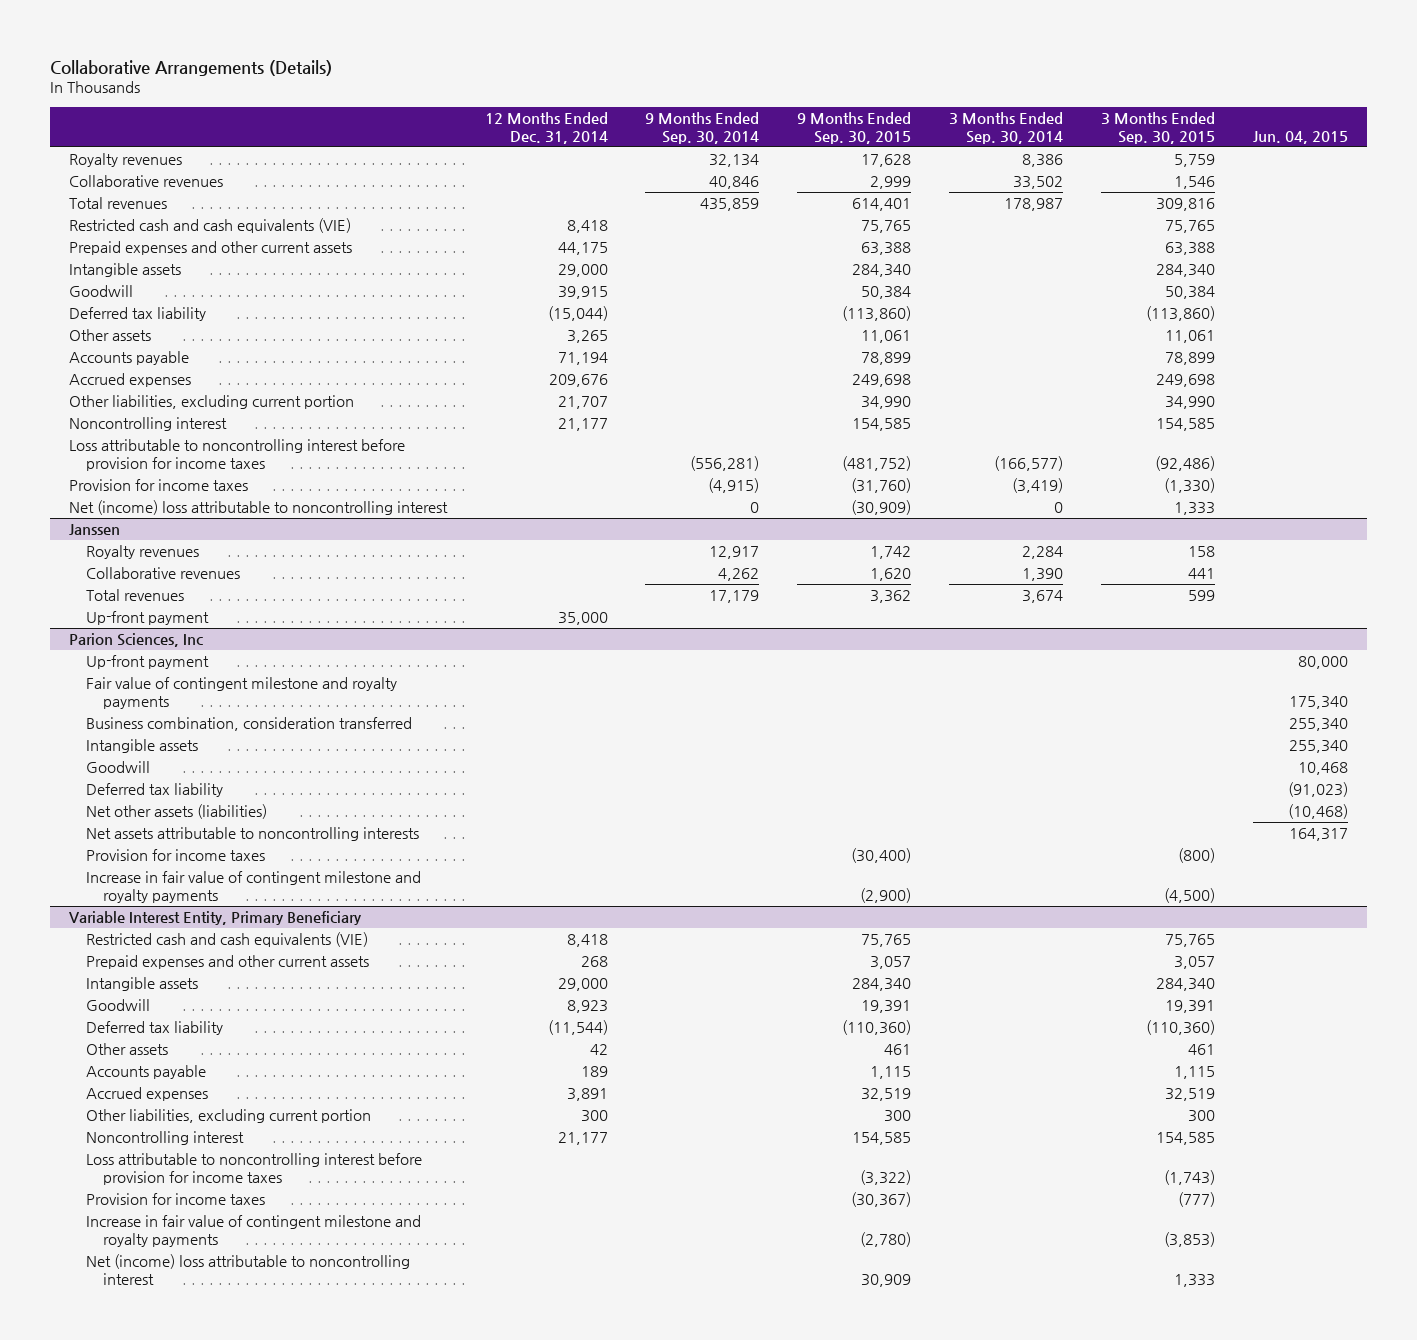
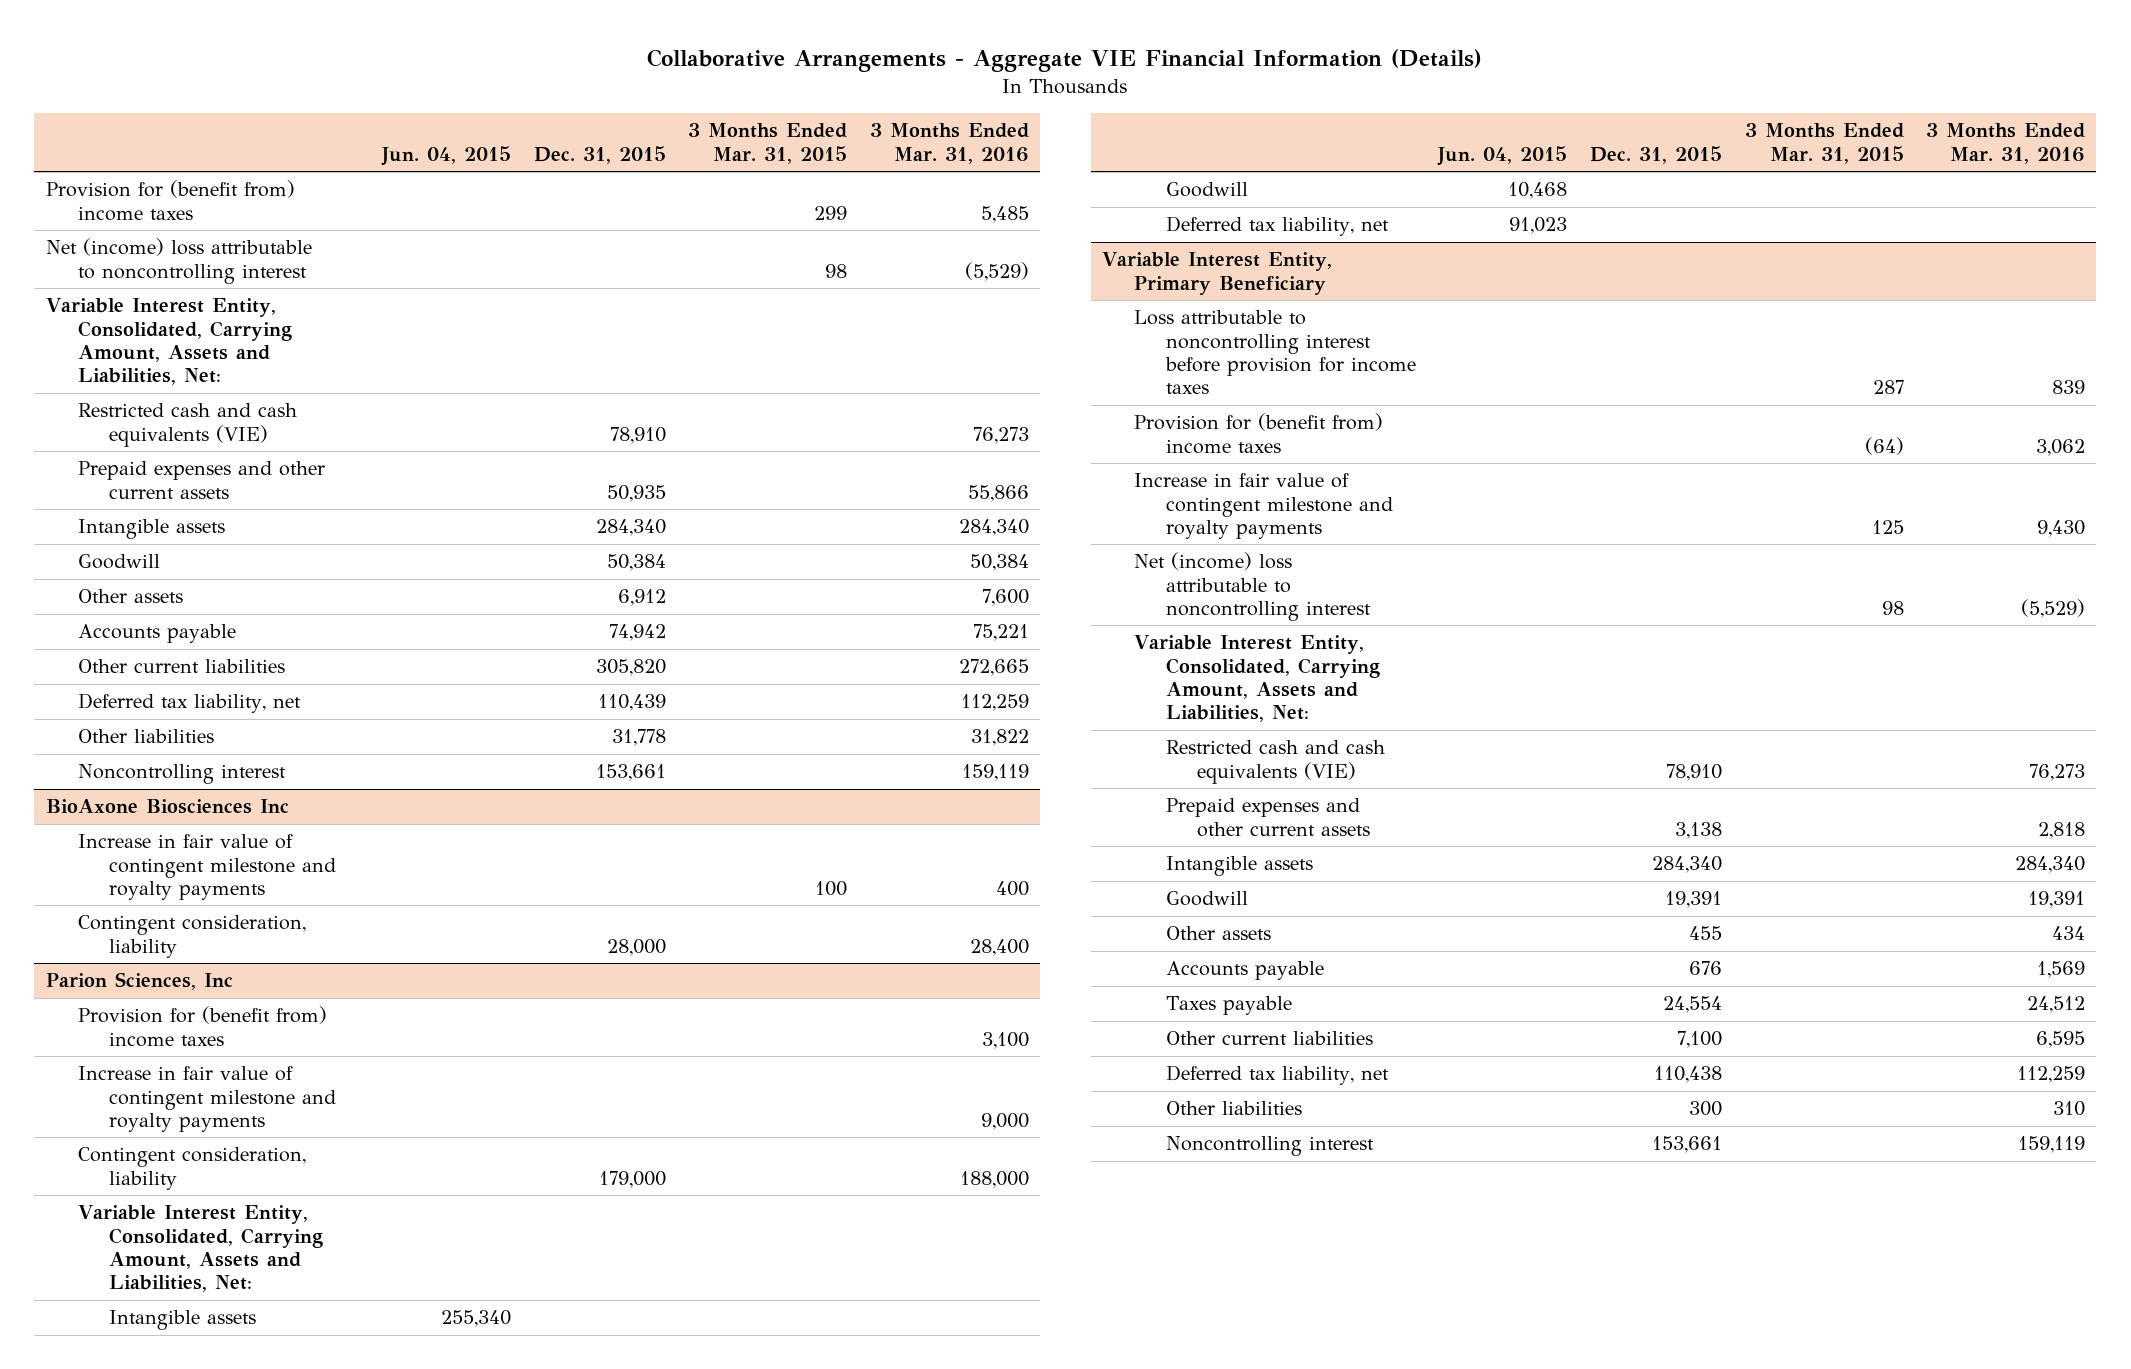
[49,59,332,76] Collaborative Arrangements (Details) -> [647,48,1483,72] Collaborative Arrangements - Aggregate VIE Financial Information (Details)
[484,112,608,145] 12 Months Ended Dec. 31, 2014 -> none
[645,112,760,145] 9 Months Ended Sep. 30, 2014 -> none
[797,112,912,145] 9 Months Ended Sep. 30, 2015 -> none
[949,112,1064,145] 3 Months Ended Sep. 30, 2014 -> none
[1101,112,1216,145] 3 Months Ended Sep. 30, 2015 -> none
none -> [533,145,666,164] Dec. 31, 2015
none -> [688,123,848,164] 3 Months Ended Mar. 31, 2015
none -> [869,123,1029,164] 3 Months Ended Mar. 31, 2016
[68,153,182,168] Royalty revenues -> none
[68,175,223,188] Collaborative revenues -> none
[68,197,167,210] Total revenues -> none
none -> [45,180,295,221] Provision for (benefit from) income taxes
[68,500,448,516] Net (income) loss attributable to noncontrolling interest -> [45,238,312,284] Net (income) loss attributable to noncontrolling interest
none -> [45,298,292,386] Variable Interest Entity, Consolidated, Carrying Amount, Assets and Liabilities, Net:
[68,307,206,322] Deferred tax liability -> none
[68,373,191,388] Accrued expenses -> [77,659,285,674] Other current liabilities
none -> [77,693,301,714] Deferred tax liability, net
[68,395,354,410] Other liabilities, excluding current portion -> [77,729,214,744] Other liabilities
[68,439,405,472] Loss attributable to noncontrolling interest before provision for income taxes -> none
[68,479,248,492] Provision for income taxes -> none
[68,524,120,536] Janssen -> none
[85,545,199,560] Royalty revenues -> none
[85,567,240,580] Collaborative revenues -> none
[85,589,184,602] Total revenues -> none
[85,611,209,626] Up-front payment -> none
none -> [45,799,289,815] BioAxone Biosciences Inc
none -> [77,834,337,901] Increase in fair value of contingent milestone and royalty payments
none -> [77,915,306,958] Contingent consideration, liability
[85,655,209,670] Up-front payment -> none
[85,677,397,710] Fair value of contingent milestone and royalty payments -> none
[85,717,412,732] Business combination, consideration transferred -> none
none -> [77,1006,327,1047] Provision for (benefit from) income taxes
[85,871,421,904] Increase in fair value of contingent milestone and royalty payments -> [77,1066,337,1133] Increase in fair value of contingent milestone and royalty payments
none -> [77,1147,306,1190] Contingent consideration, liability
none -> [77,1205,324,1293] Variable Interest Entity, Consolidated, Carrying Amount, Assets and Liabilities, Net:
[85,804,267,820] Net other assets (liabilities) -> none
[85,827,419,842] Net assets attributable to noncontrolling interests -> none
[85,849,265,862] Provision for income taxes -> none
[85,783,223,798] Deferred tax liability -> [1165,216,1389,237] Deferred tax liability, net
[1288,782,1349,798] (91,023) -> [1509,217,1568,235] 91,023
[85,1153,422,1186] Loss attributable to noncontrolling interest before provision for income taxes -> [1133,310,1416,395] Loss attributable to noncontrolling interest before provision for income taxes
none -> [1133,413,1383,454] Provision for (benefit from) income taxes
[85,1215,421,1248] Increase in fair value of contingent milestone and royalty payments -> [1133,473,1393,540] Increase in fair value of contingent milestone and royalty payments
[85,1254,410,1286] Net (income) loss attributable to noncontrolling interest -> [1133,552,1371,622] Net (income) loss attributable to noncontrolling interest
none -> [1133,635,1380,723] Variable Interest Entity, Consolidated, Carrying Amount, Assets and Liabilities, Net:
[85,1021,223,1036] Deferred tax liability -> none
none -> [1165,996,1292,1016] Taxes payable
[85,1087,208,1102] Accrued expenses -> [1165,1031,1373,1046] Other current liabilities
none -> [1165,1065,1389,1086] Deferred tax liability, net
[85,1109,371,1124] Other liabilities, excluding current portion -> [1165,1101,1302,1116] Other liabilities
[85,1193,265,1206] Provision for income taxes -> none

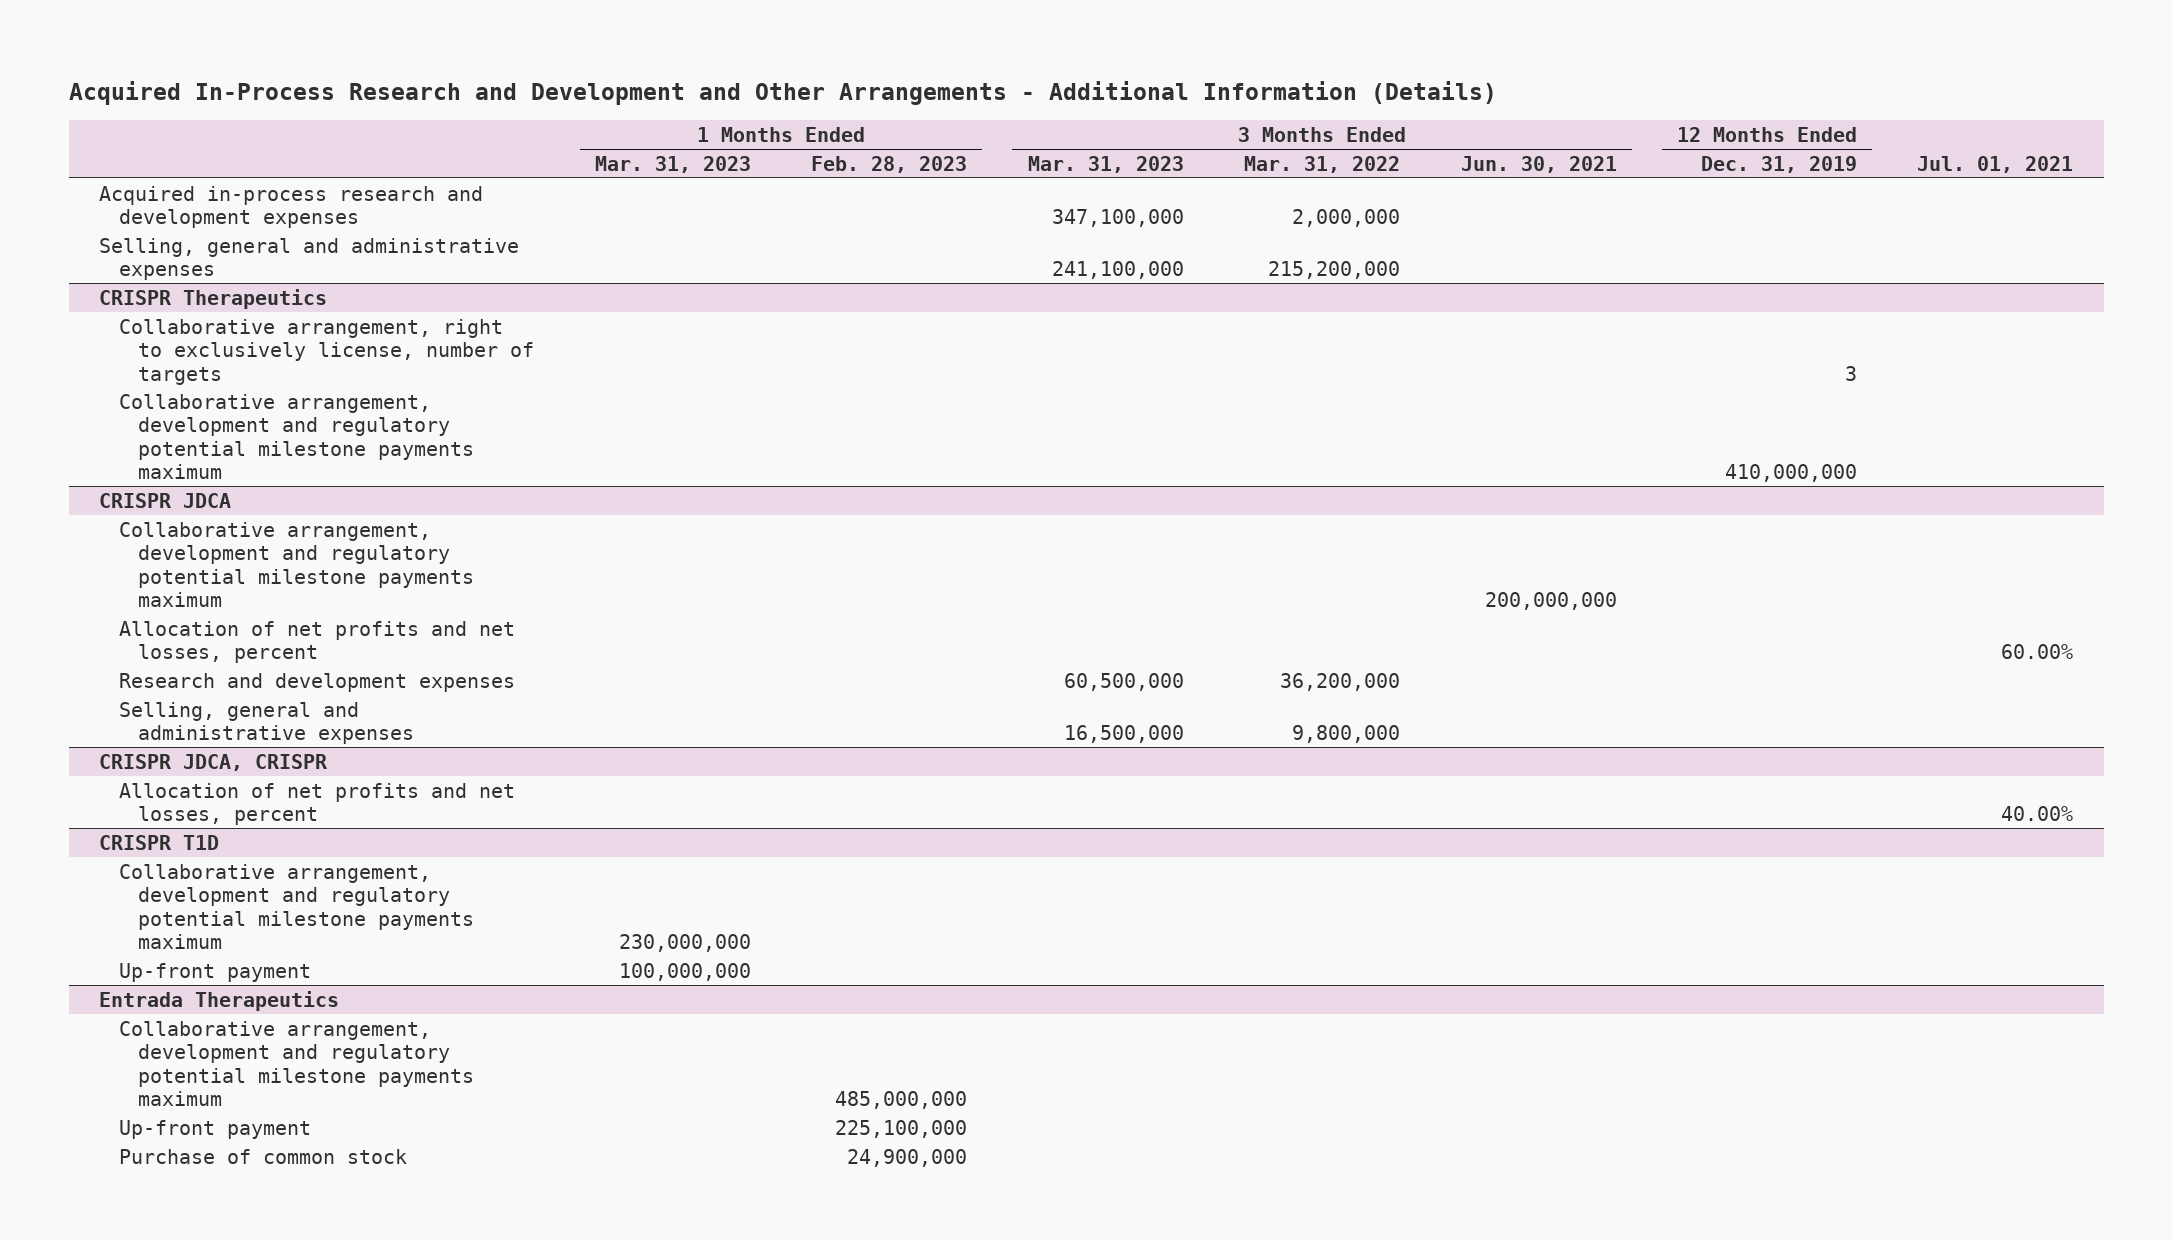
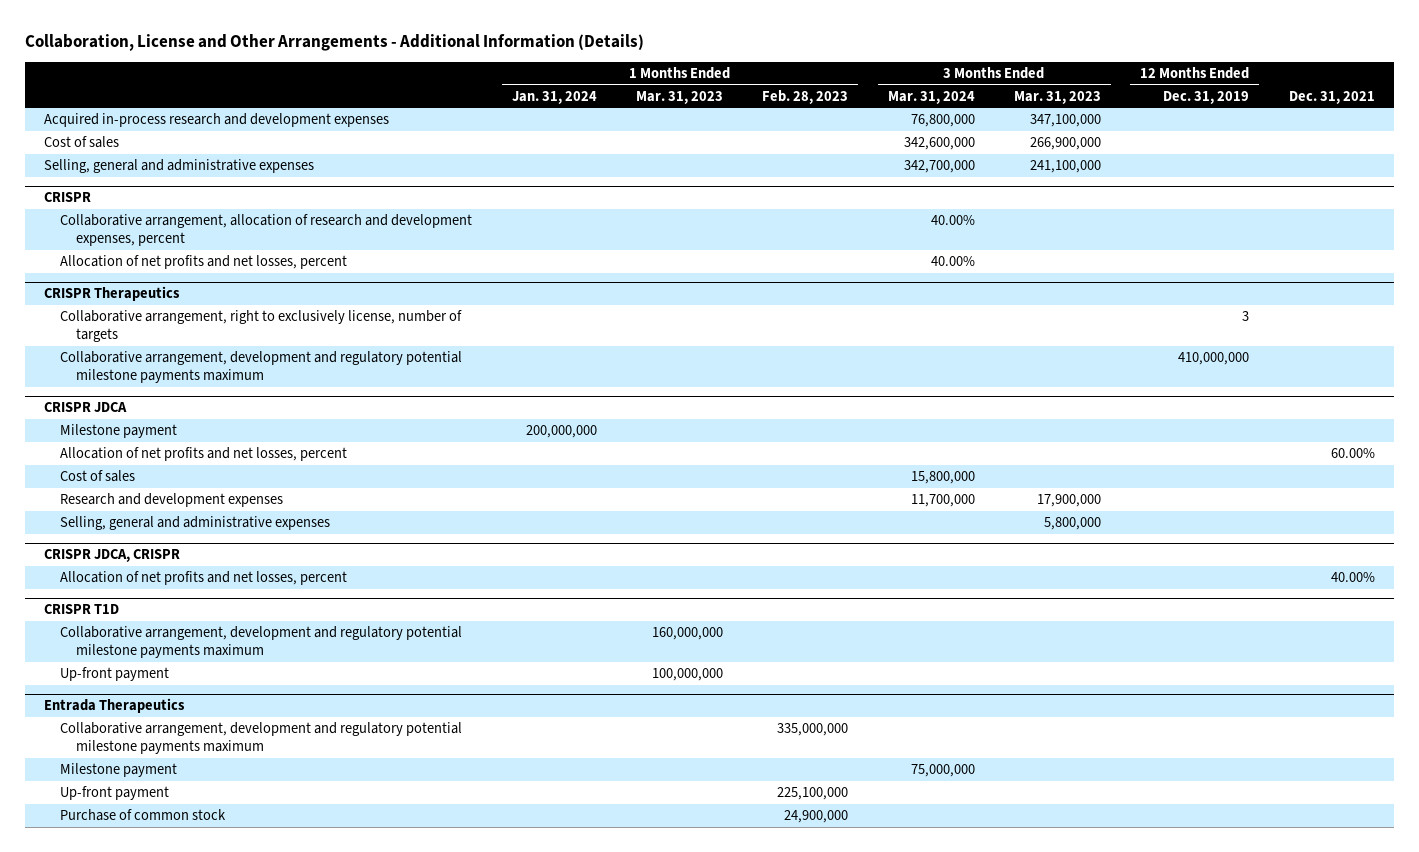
[68,81,1497,106] Acquired In-Process Research and Development and Other Arrangements - Additional Information (Details) -> [24,34,644,52] Collaboration, License and Other Arrangements - Additional Information (Details)
[1244,155,1401,173] Mar. 31, 2022 -> none
[1460,155,1617,173] Jun. 30, 2021 -> none
[1917,155,2074,173] Jul. 01, 2021 -> none
none -> [511,90,597,104] Jan. 31, 2024
none -> [887,90,975,104] Mar. 31, 2024
none -> [1288,90,1375,104] Dec. 31, 2021
none -> [44,136,120,149] Cost of sales
none -> [44,192,92,203] CRISPR
none -> [60,214,473,247] Collaborative arrangement, allocation of research and development expenses, percent
none -> [60,255,348,270] Allocation of net profits and net losses, percent
[118,521,475,607] Collaborative arrangement, development and regulatory potential milestone payments maximum -> none
none -> [60,424,178,439] Milestone payment
none -> [60,470,136,483] Cost of sales
[1063,672,1184,691] 60,500,000 -> [1037,494,1102,508] 17,900,000
[1063,725,1184,744] 16,500,000 -> [1044,517,1102,531] 5,800,000
[618,933,751,952] 230,000,000 -> [652,627,724,641] 160,000,000
[835,1090,968,1109] 485,000,000 -> [777,723,849,737] 335,000,000
none -> [60,763,178,778] Milestone payment

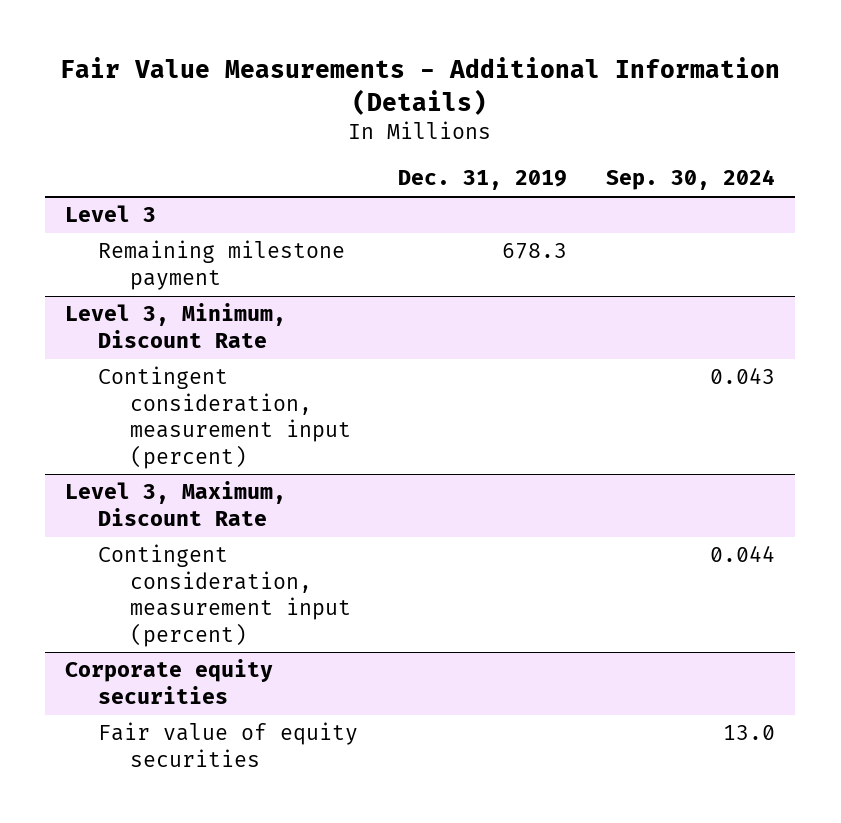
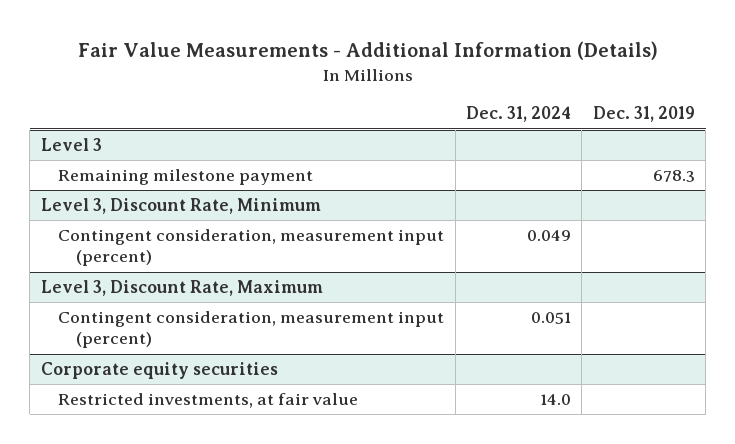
[606,169,776,191] Sep. 30, 2024 -> none
none -> [466,106,572,123] Dec. 31, 2024
[65,303,287,348] Level 3, Minimum, Discount Rate -> [40,198,321,215] Level 3, Discount Rate, Minimum
[65,481,287,526] Level 3, Maximum, Discount Rate -> [40,280,323,297] Level 3, Discount Rate, Maximum
[97,722,358,767] Fair value of equity securities -> [58,393,359,409] Restricted investments, at fair value

